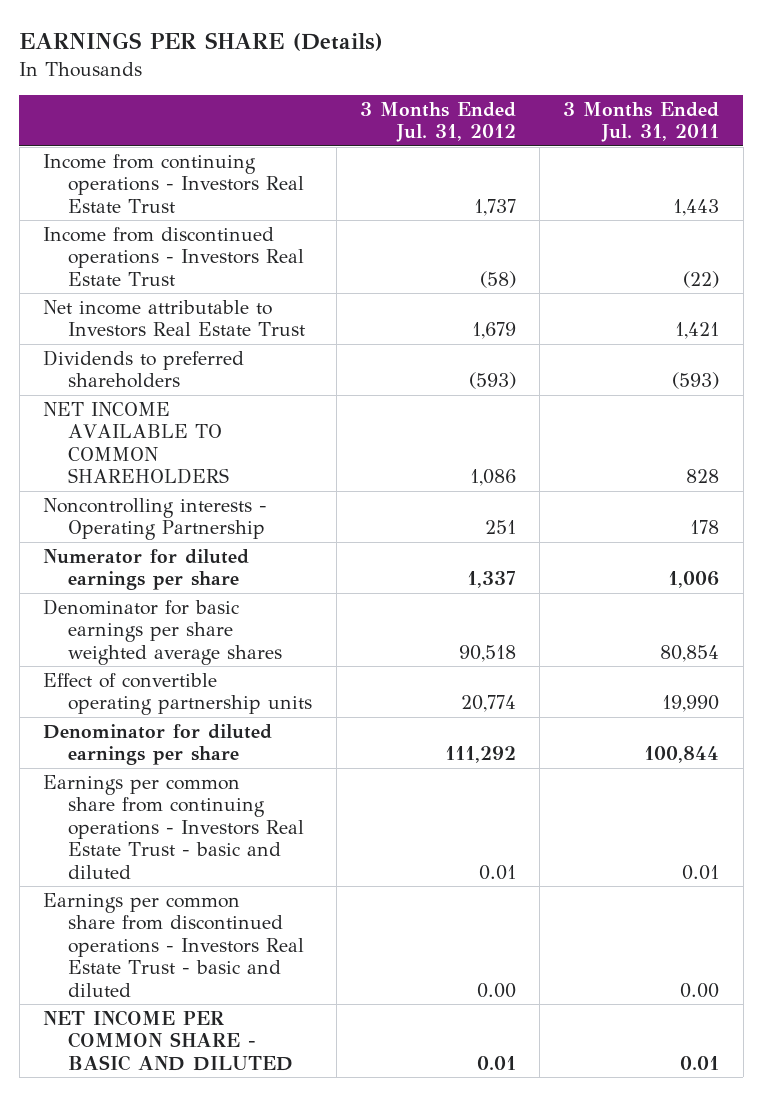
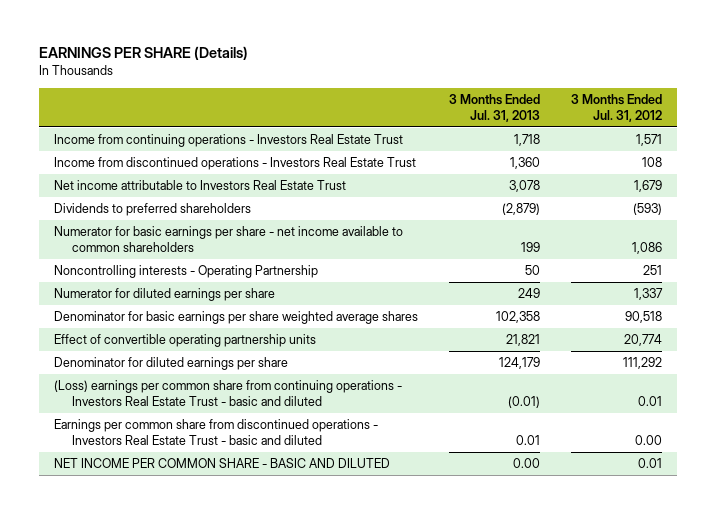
[563,101,720,143] 3 Months Ended Jul. 31, 2011 -> none
none -> [449,94,541,122] 3 Months Ended Jul. 31, 2013
[473,198,516,216] 1,737 -> [635,134,662,147] 1,571
[479,270,516,288] (58) -> [641,157,662,168] 108
[42,401,230,485] NET INCOME AVAILABLE TO COMMON SHAREHOLDERS -> [54,226,404,252] Numerator for basic earnings per share - net income available to common shareholders
[42,774,305,880] Earnings per common share from continuing operations - Investors Real Estate Trust - basic and diluted -> [54,380,403,406] (Loss) earnings per common share from continuing operations - Investors Real Estate Trust - basic and diluted

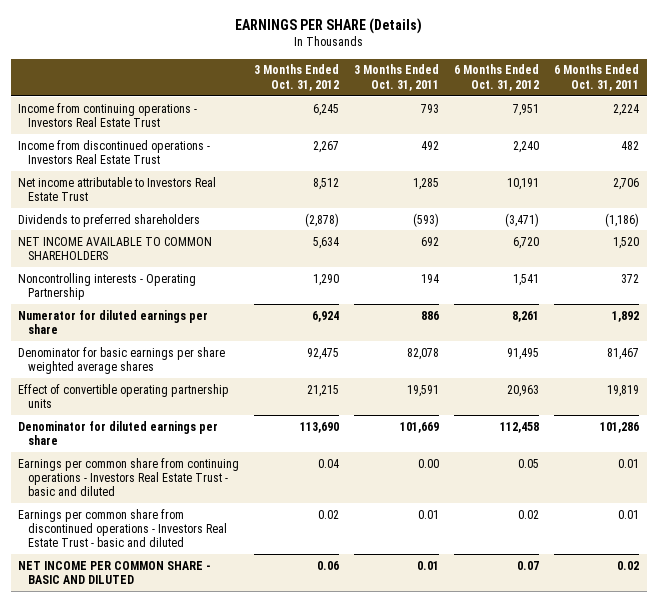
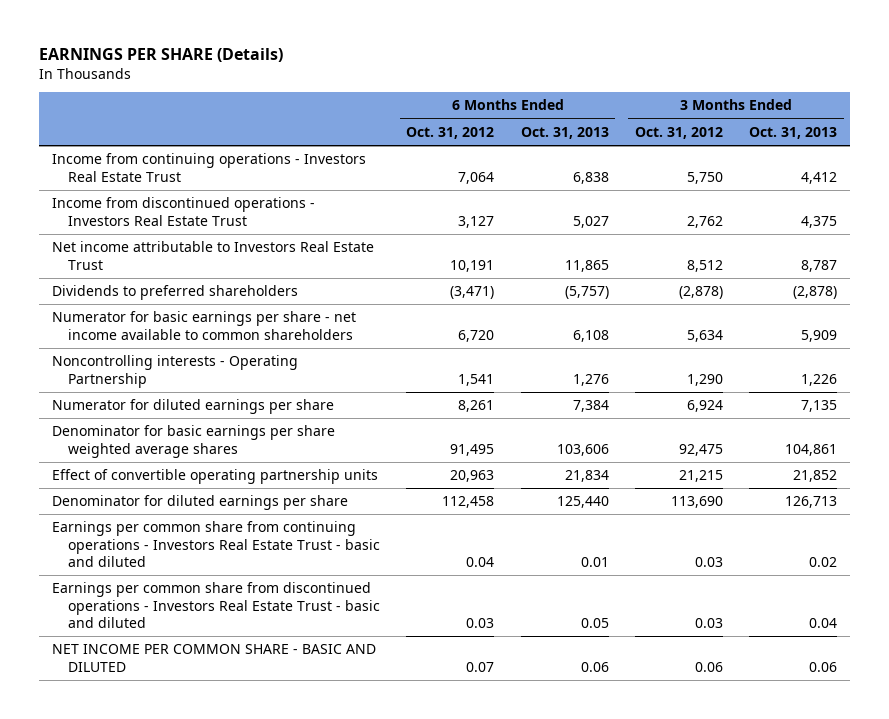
[354,64,440,91] 3 Months Ended Oct. 31, 2011 -> none
[554,64,640,91] 6 Months Ended Oct. 31, 2011 -> none
none -> [520,126,609,139] Oct. 31, 2013
none -> [749,126,838,139] Oct. 31, 2013
[313,103,340,116] 6,245 -> [686,171,723,184] 5,750
[513,103,540,116] 7,951 -> [458,171,495,184] 7,064
[313,140,340,153] 2,267 -> [686,215,723,228] 2,762
[513,140,540,153] 2,240 -> [458,215,495,228] 3,127
[18,236,213,261] NET INCOME AVAILABLE TO COMMON SHAREHOLDERS -> [51,311,356,340] Numerator for basic earnings per share - net income available to common shareholders
[318,458,340,468] 0.04 -> [694,556,723,567] 0.03
[518,458,540,468] 0.05 -> [466,556,495,567] 0.04
[318,509,340,519] 0.02 -> [694,617,723,628] 0.03
[518,509,540,519] 0.02 -> [466,617,495,628] 0.03

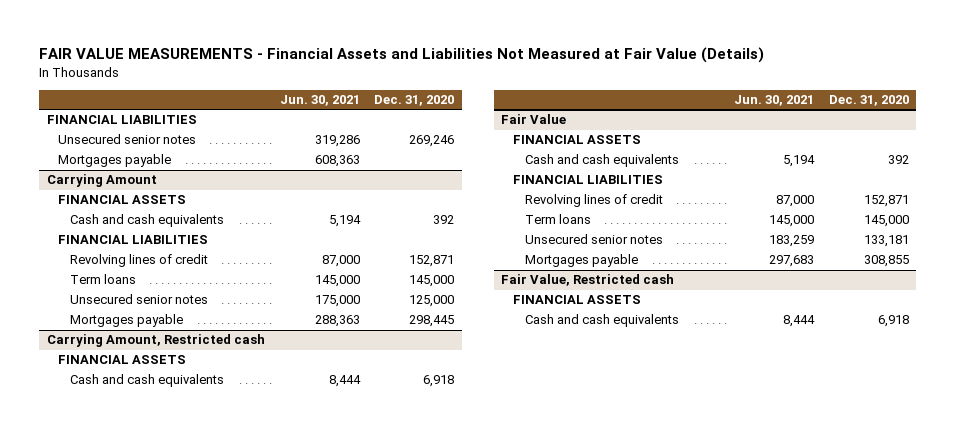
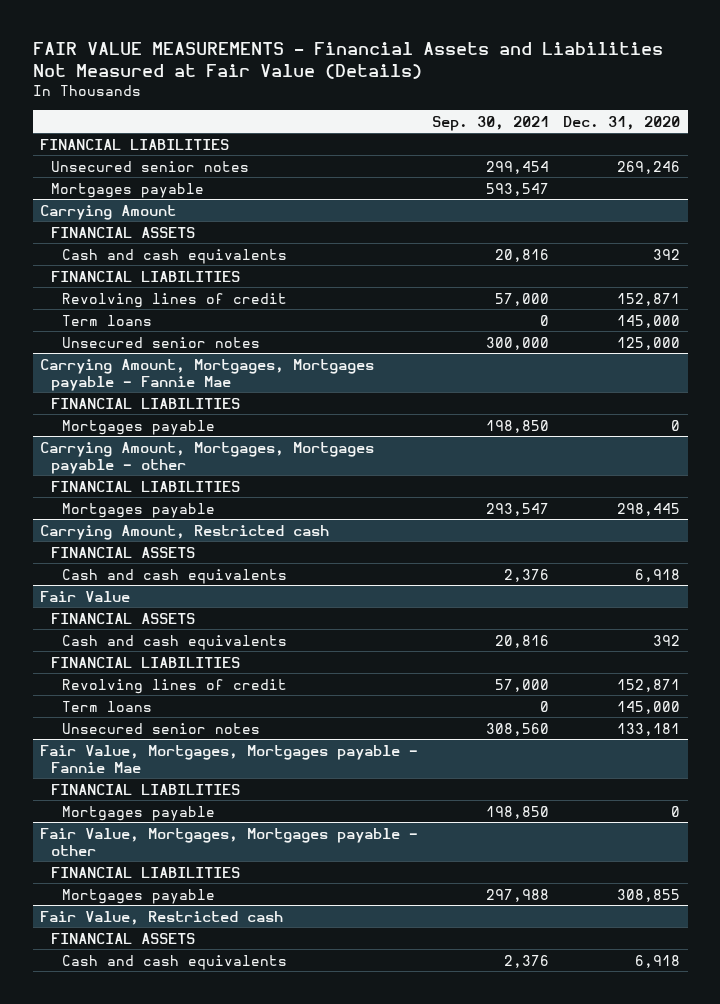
[279,95,360,107] Jun. 30, 2021 -> none
none -> [432,115,550,131] Sep. 30, 2021
none -> [39,358,374,391] Carrying Amount, Mortgages, Mortgages payable - Fannie Mae
none -> [50,397,240,409] FINANCIAL LIABILITIES
none -> [61,419,215,435] Mortgages payable
none -> [39,441,374,474] Carrying Amount, Mortgages, Mortgages payable - other
none -> [50,480,240,492] FINANCIAL LIABILITIES
none -> [39,744,418,773] Fair Value, Mortgages, Mortgages payable - Fannie Mae
none -> [50,783,240,795] FINANCIAL LIABILITIES
none -> [61,805,215,821] Mortgages payable
none -> [39,827,418,856] Fair Value, Mortgages, Mortgages payable - other
none -> [50,866,240,878] FINANCIAL LIABILITIES

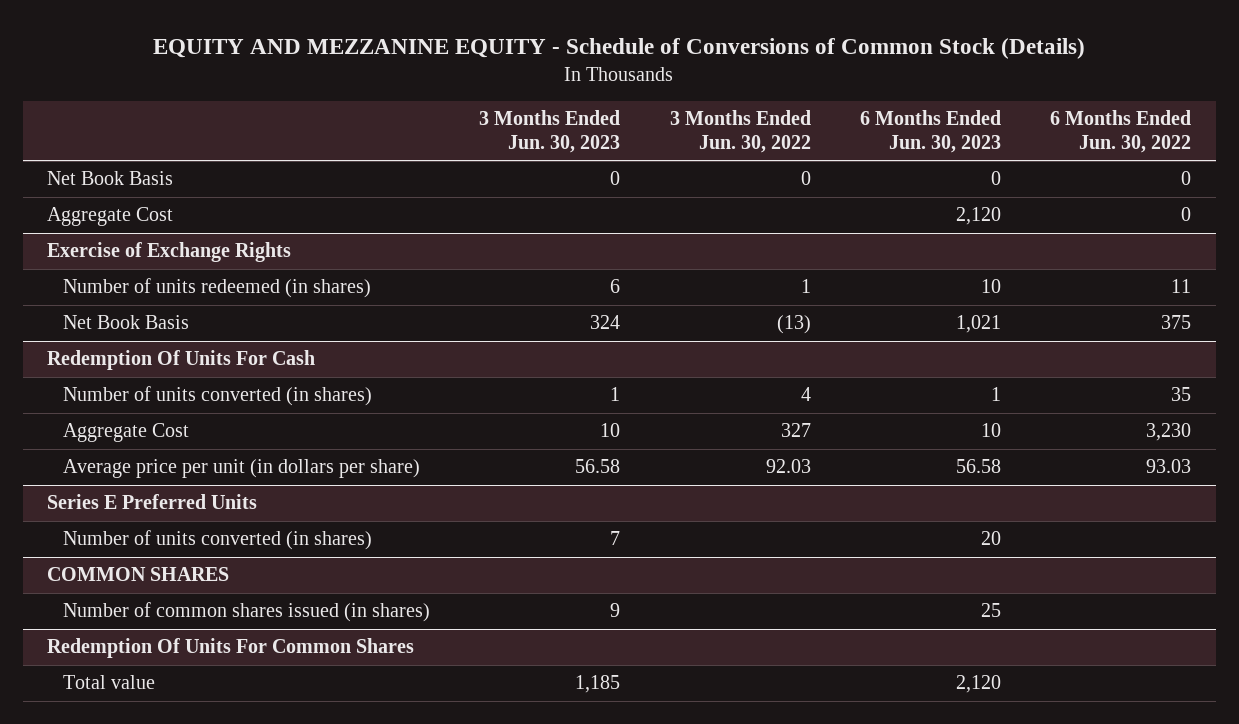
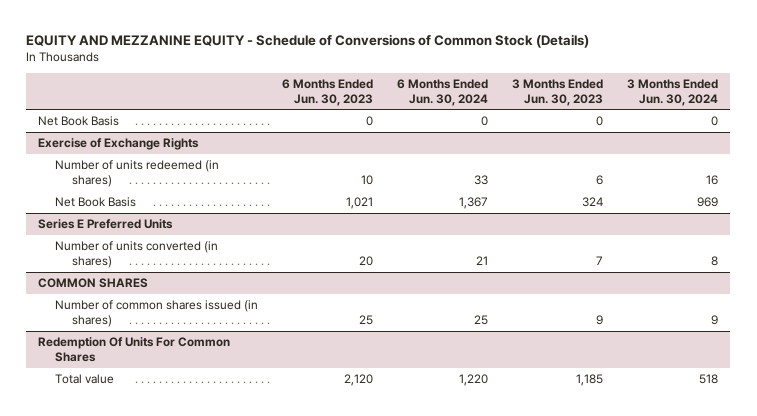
[669,110,811,153] 3 Months Ended Jun. 30, 2022 -> none
[1050,110,1192,153] 6 Months Ended Jun. 30, 2022 -> none
none -> [397,78,489,106] 6 Months Ended Jun. 30, 2024
none -> [627,78,719,106] 3 Months Ended Jun. 30, 2024
[47,207,174,227] Aggregate Cost -> none
[47,350,316,371] Redemption Of Units For Cash -> none
[62,386,372,407] Number of units converted (in shares) -> none
[62,423,189,443] Aggregate Cost -> none
[62,459,420,479] Average price per unit (in dollars per share) -> none

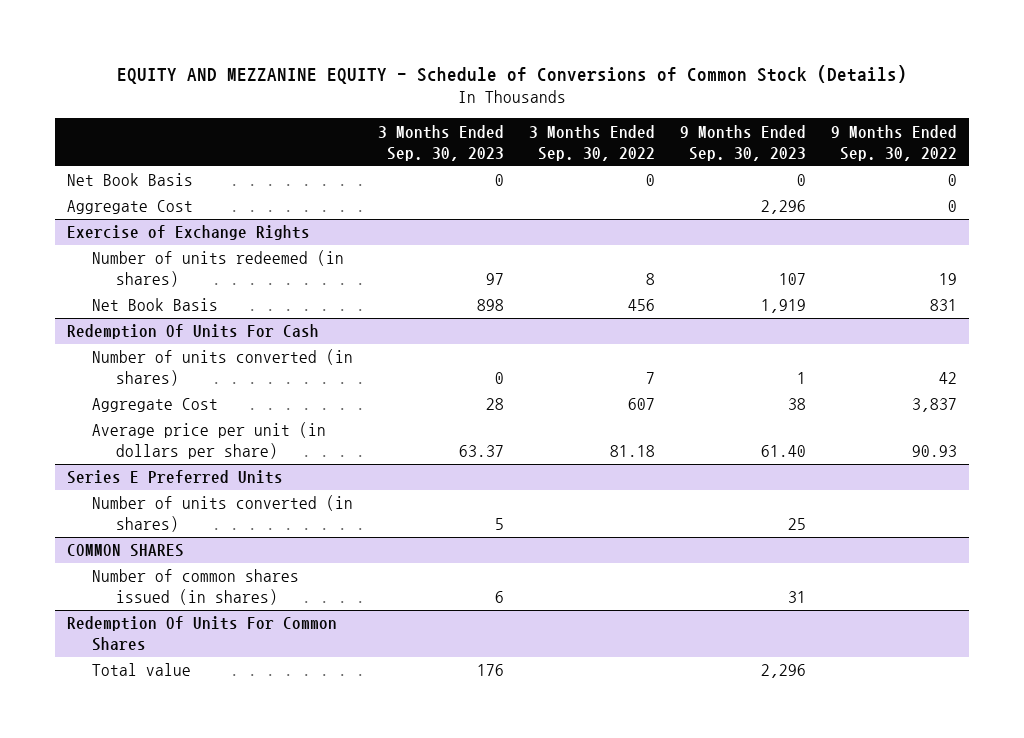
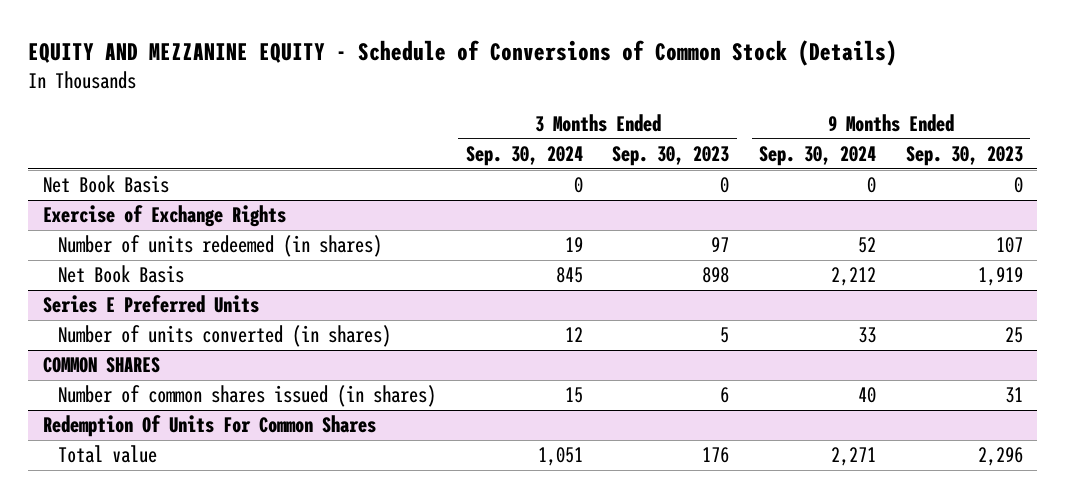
[528,124,655,161] 3 Months Ended Sep. 30, 2022 -> none
[830,124,957,161] 9 Months Ended Sep. 30, 2022 -> none
none -> [465,146,583,167] Sep. 30, 2024
none -> [758,146,876,167] Sep. 30, 2024
[67,200,194,215] Aggregate Cost -> none
[67,324,320,340] Redemption Of Units For Cash -> none
[91,349,353,387] Number of units converted (in shares) -> none
[91,398,218,413] Aggregate Cost -> none
[91,422,326,460] Average price per unit (in dollars per share) -> none

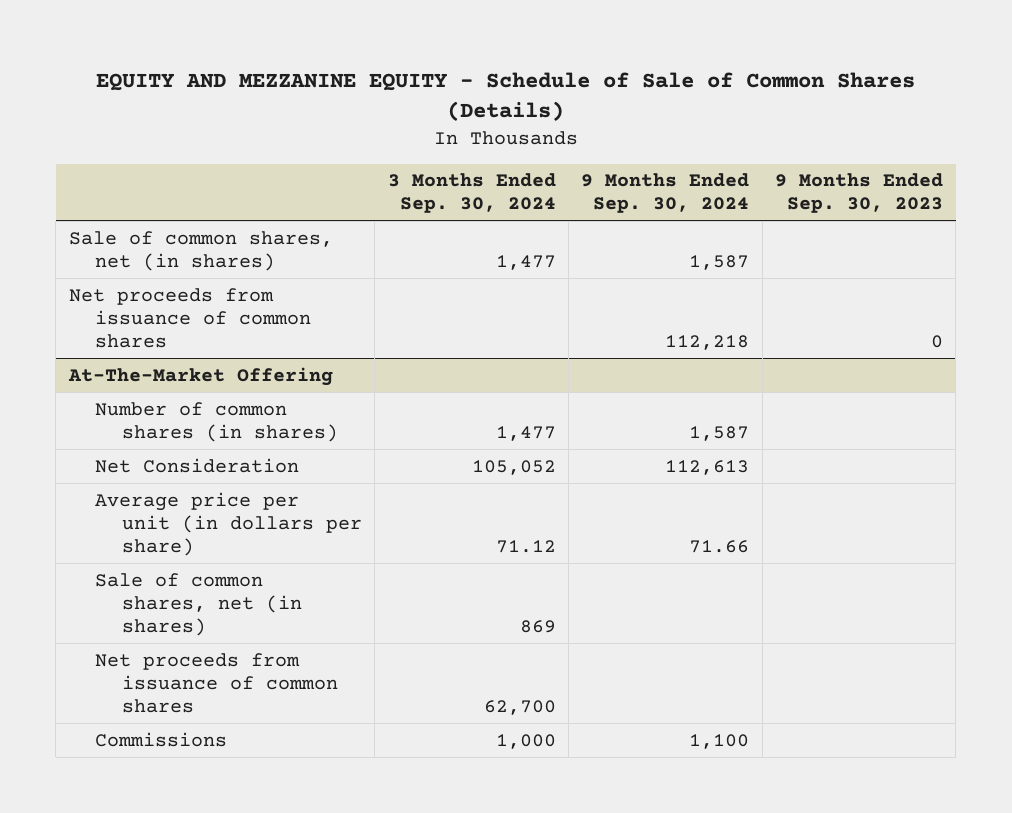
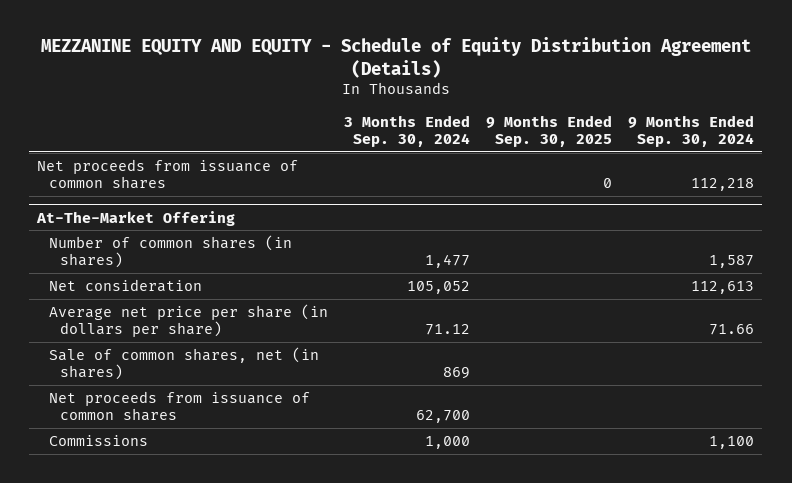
[95,71,915,122] EQUITY AND MEZZANINE EQUITY - Schedule of Sale of Common Shares (Details) -> [40,36,751,78] MEZZANINE EQUITY AND EQUITY - Schedule of Equity Distribution Agreement (Details)
[775,173,944,214] 9 Months Ended Sep. 30, 2023 -> none
none -> [486,115,613,148] 9 Months Ended Sep. 30, 2025
[68,230,333,271] Sale of common shares, net (in shares) -> none
[95,457,300,473] Net Consideration -> [48,279,202,293] Net consideration
[95,491,363,556] Average price per unit (in dollars per share) -> [48,304,328,337] Average net price per share (in dollars per share)

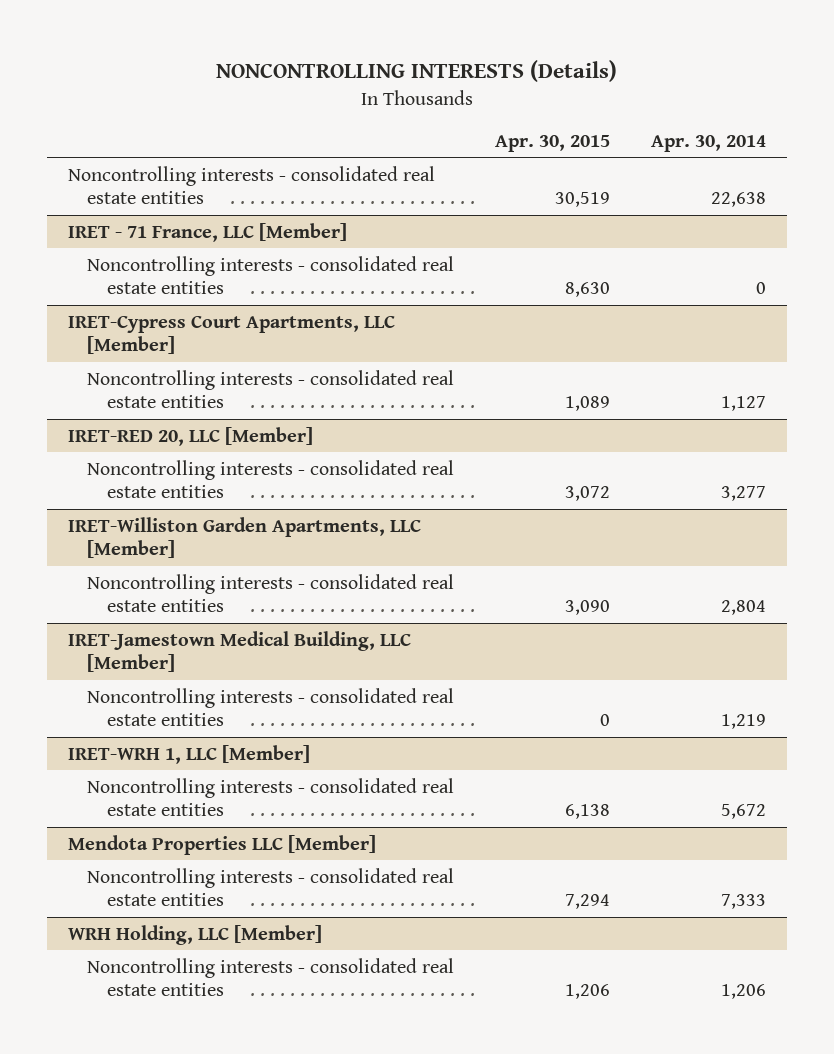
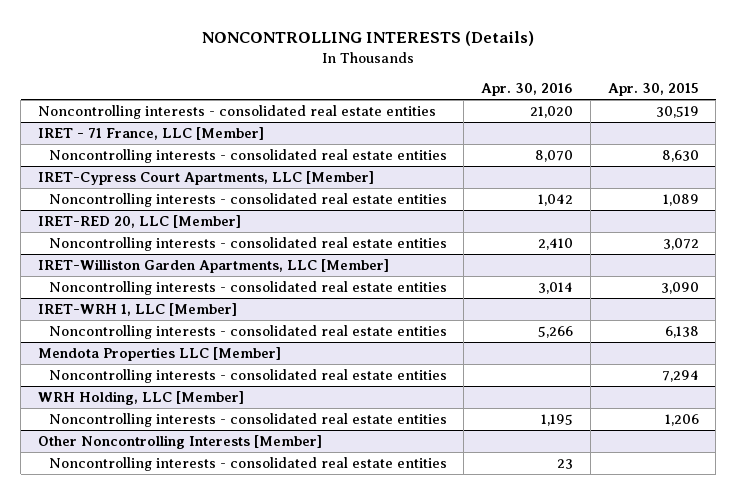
[651,135,767,153] Apr. 30, 2014 -> none
none -> [481,83,574,97] Apr. 30, 2016
[67,630,411,673] IRET-Jamestown Medical Building, LLC [Member] -> none
[87,687,455,727] Noncontrolling interests - consolidated real estate entities -> none
none -> [38,434,323,449] Other Noncontrolling Interests [Member]
none -> [48,456,447,471] Noncontrolling interests - consolidated real estate entities

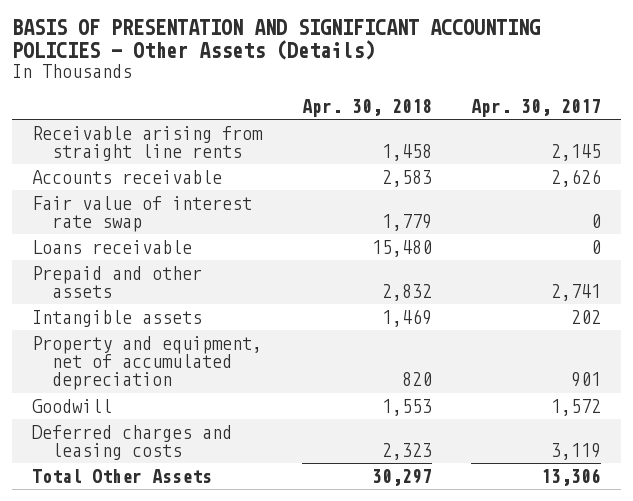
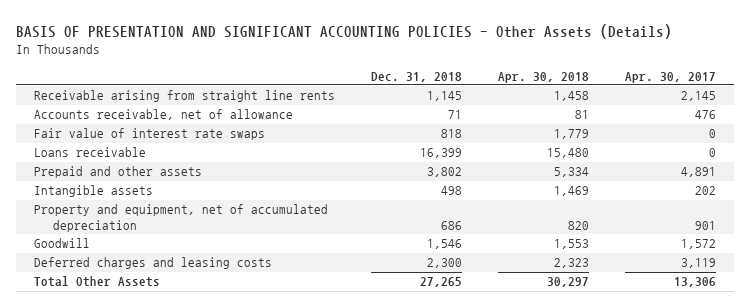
none -> [371,71,463,82] Dec. 31, 2018
[31,170,222,185] Accounts receivable -> [34,109,294,121] Accounts receivable, net of allowance
[381,170,432,188] 2,583 -> [575,110,590,120] 81
[551,169,602,188] 2,626 -> [695,110,717,120] 476
[31,196,252,233] Fair value of interest rate swap -> [34,128,266,141] Fair value of interest rate swaps
[381,284,432,302] 2,832 -> [554,167,590,178] 5,334
[551,284,602,302] 2,741 -> [681,167,717,178] 4,891

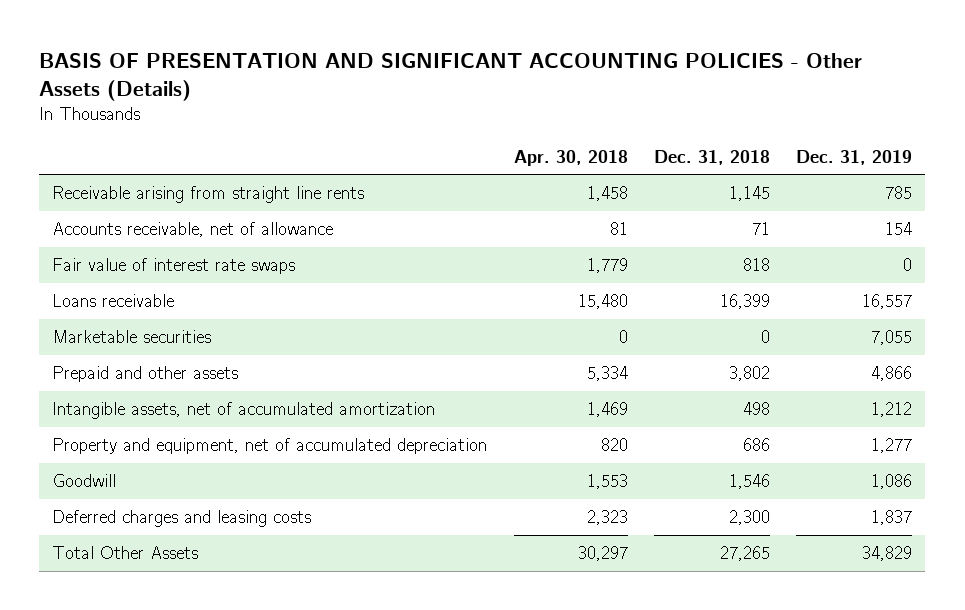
[625,71,717,83] Apr. 30, 2017 -> none
none -> [796,149,913,165] Dec. 31, 2019
none -> [52,330,212,344] Marketable securities
[34,185,154,198] Intangible assets -> [52,402,436,420] Intangible assets, net of accumulated amortization

